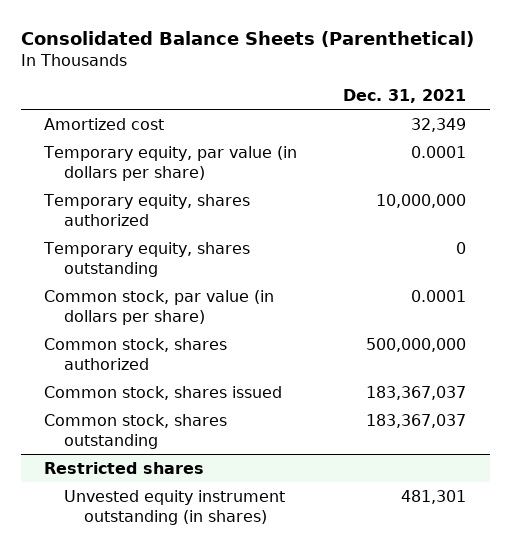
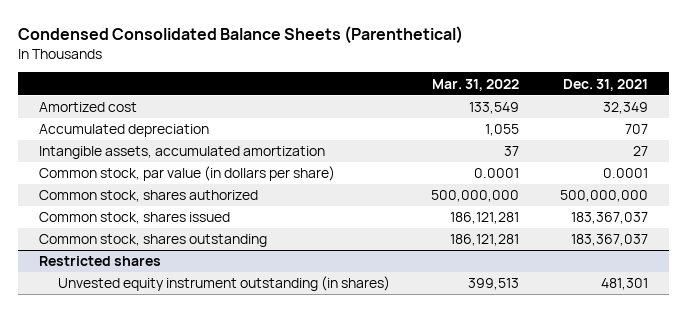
[20,30,474,47] Consolidated Balance Sheets (Parenthetical) -> [18,25,464,44] Condensed Consolidated Balance Sheets (Parenthetical)
none -> [432,78,520,91] Mar. 31, 2022
[42,145,297,181] Temporary equity, par value (in dollars per share) -> none
[42,193,250,226] Temporary equity, shares authorized -> none
[42,241,250,277] Temporary equity, shares outstanding -> none
none -> [38,124,209,138] Accumulated depreciation
none -> [38,146,325,160] Intangible assets, accumulated amortization

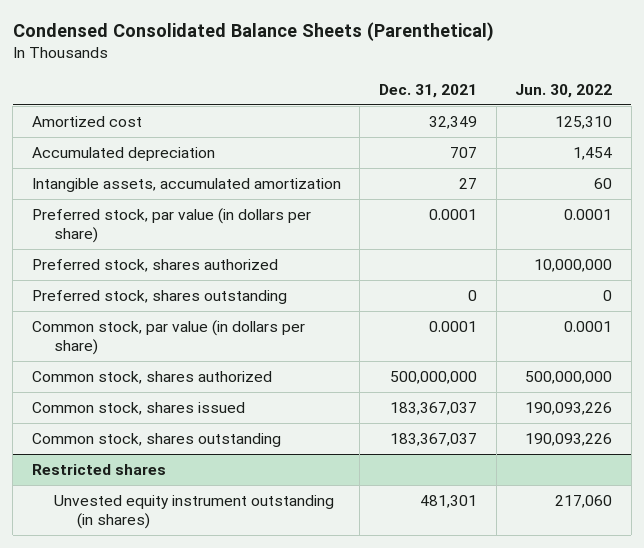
[432,78,520,91] Mar. 31, 2022 -> none
none -> [515,83,613,98] Jun. 30, 2022
none -> [31,208,311,244] Preferred stock, par value (in dollars per share)
none -> [31,259,278,273] Preferred stock, shares authorized
none -> [31,290,287,305] Preferred stock, shares outstanding

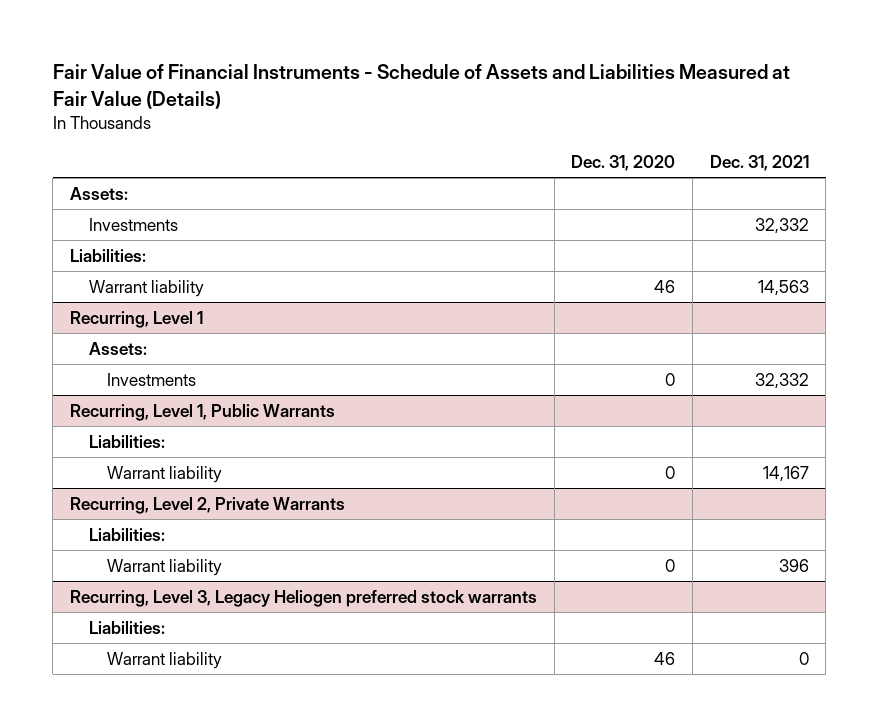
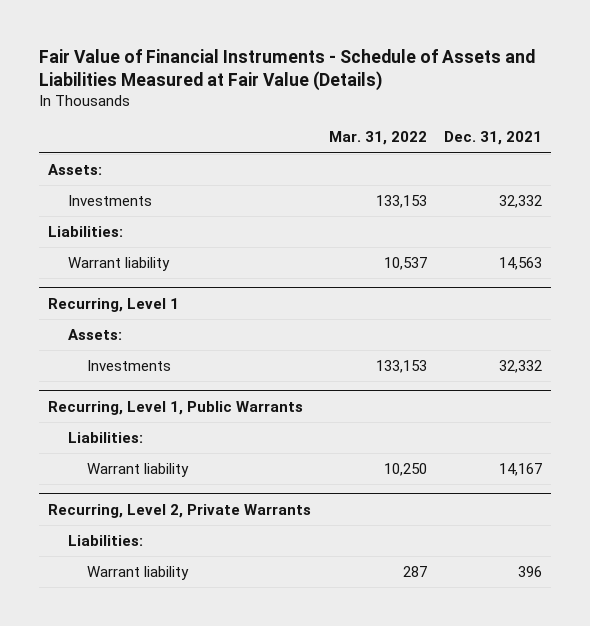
[571,154,676,171] Dec. 31, 2020 -> none
none -> [328,131,427,146] Mar. 31, 2022
[69,589,537,607] Recurring, Level 3, Legacy Heliogen preferred stock warrants -> none
[88,620,165,634] Liabilities: -> none
[107,651,223,669] Warrant liability -> none

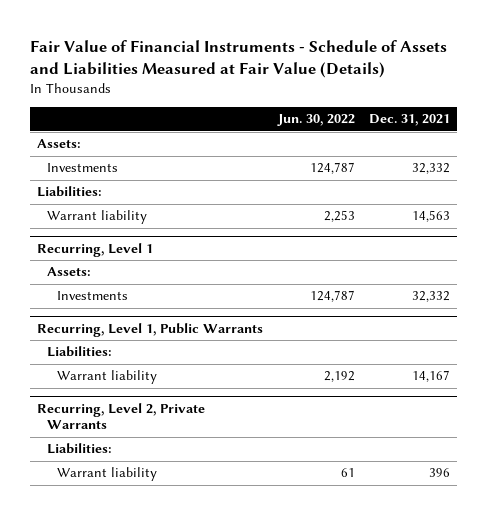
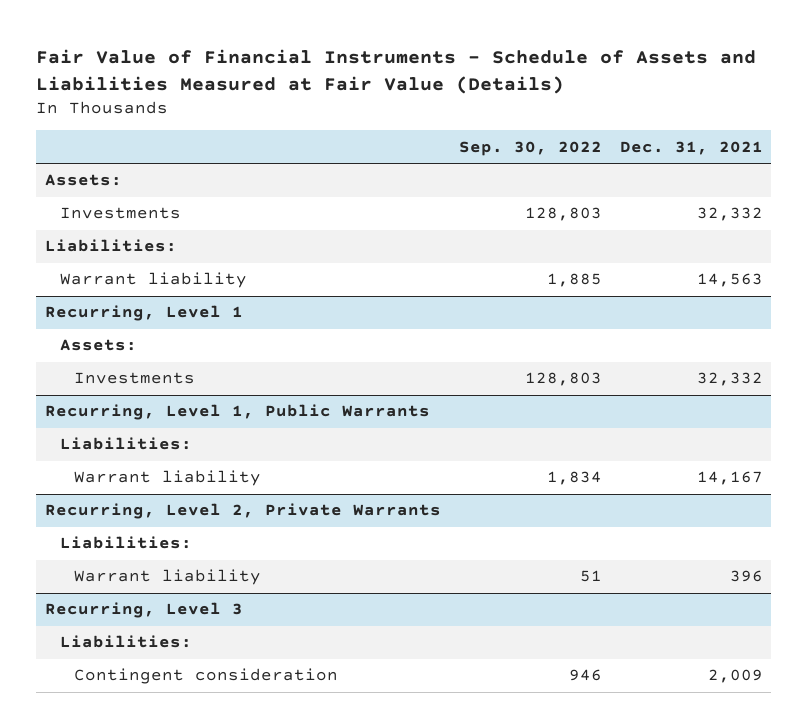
[276,114,355,127] Jun. 30, 2022 -> none
none -> [458,140,602,156] Sep. 30, 2022
none -> [45,602,244,619] Recurring, Level 3
none -> [59,635,192,649] Liabilities:
none -> [74,668,339,685] Contingent consideration

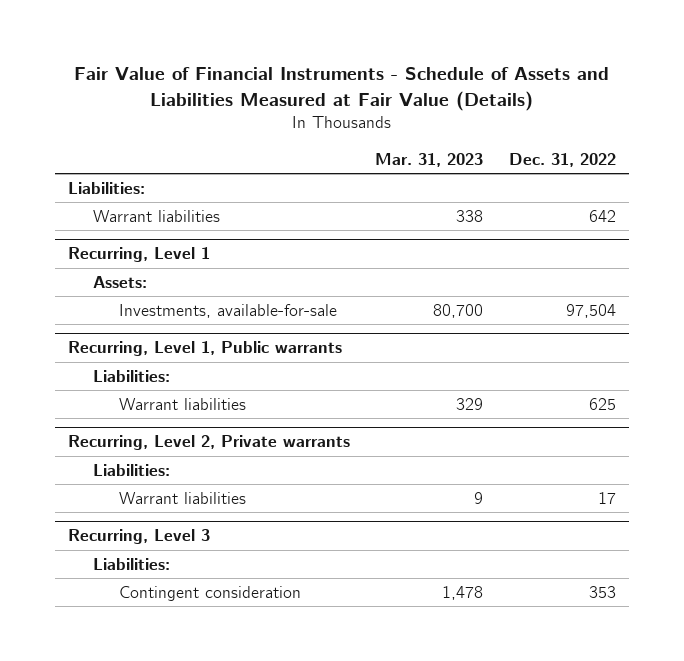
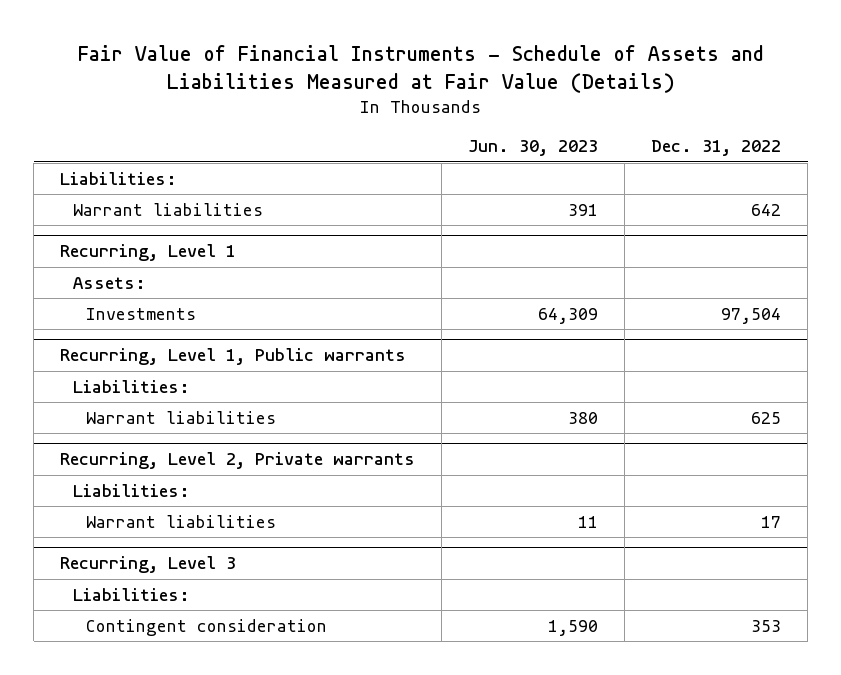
[375,152,484,167] Mar. 31, 2023 -> none
none -> [468,140,599,157] Jun. 30, 2023
[118,303,337,318] Investments, available-for-sale -> [85,307,196,320] Investments

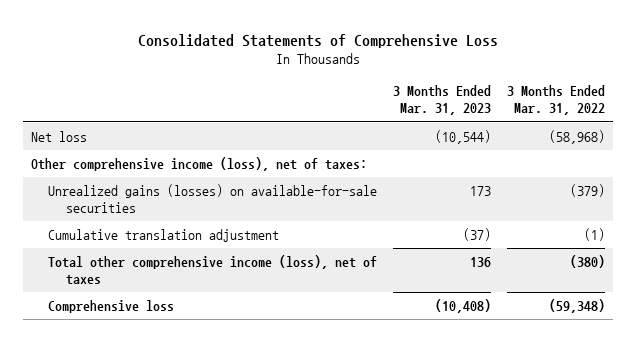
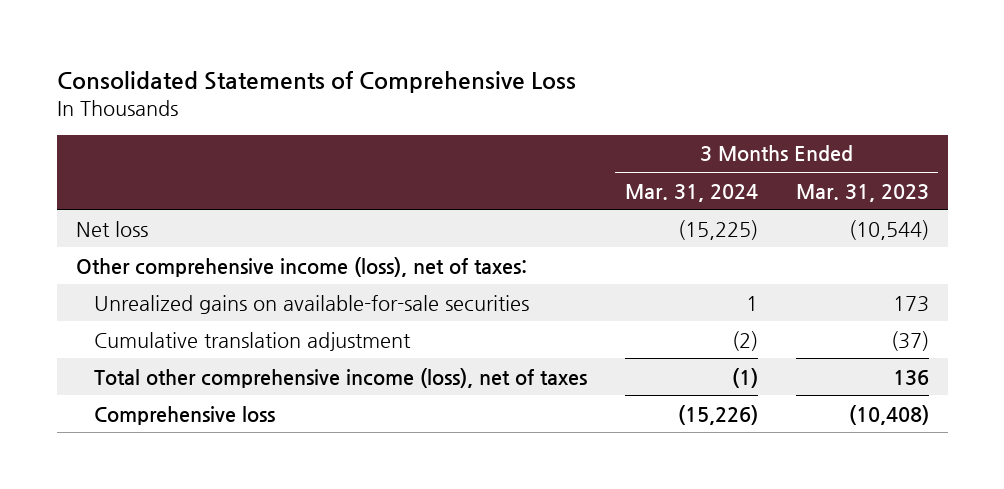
[507,85,606,116] 3 Months Ended Mar. 31, 2022 -> none
none -> [624,183,758,202] Mar. 31, 2024
[48,184,378,214] Unrealized gains (losses) on available-for-sale securities -> [93,294,529,314] Unrealized gains on available-for-sale securities

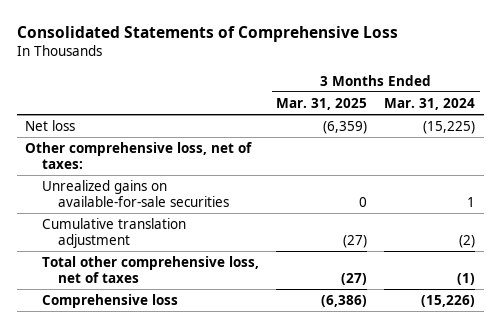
[795,183,929,202] Mar. 31, 2023 -> none
none -> [275,98,367,111] Mar. 31, 2025
[75,256,527,277] Other comprehensive income (loss), net of taxes: -> [25,142,253,170] Other comprehensive loss, net of taxes:
[93,367,587,388] Total other comprehensive income (loss), net of taxes -> [41,256,259,284] Total other comprehensive loss, net of taxes

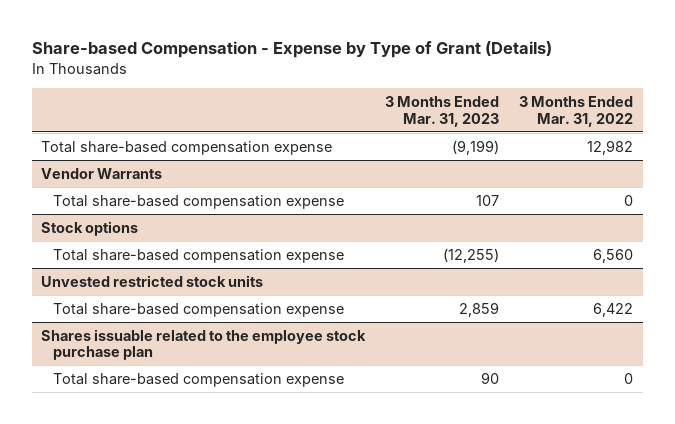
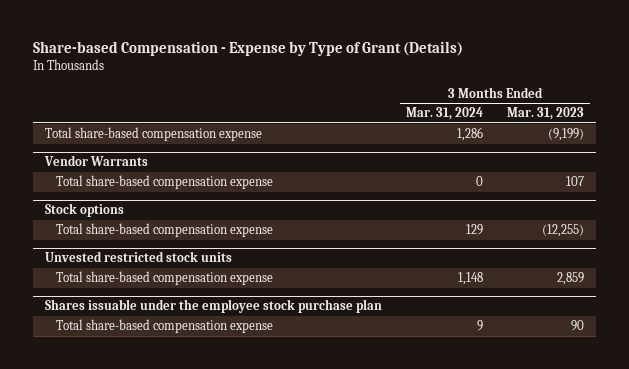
[519,95,634,127] 3 Months Ended Mar. 31, 2022 -> none
none -> [406,107,484,121] Mar. 31, 2024
[41,328,367,361] Shares issuable related to the employee stock purchase plan -> [44,299,382,314] Shares issuable under the employee stock purchase plan

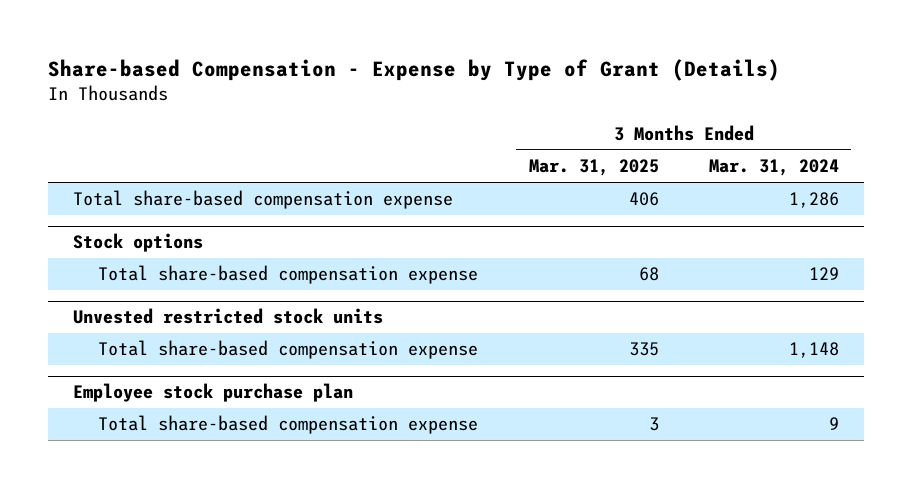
[507,107,585,121] Mar. 31, 2023 -> none
none -> [528,159,659,177] Mar. 31, 2025
[43,155,148,167] Vendor Warrants -> none
[55,175,273,190] Total share-based compensation expense -> none
[44,299,382,314] Shares issuable under the employee stock purchase plan -> [73,383,354,403] Employee stock purchase plan

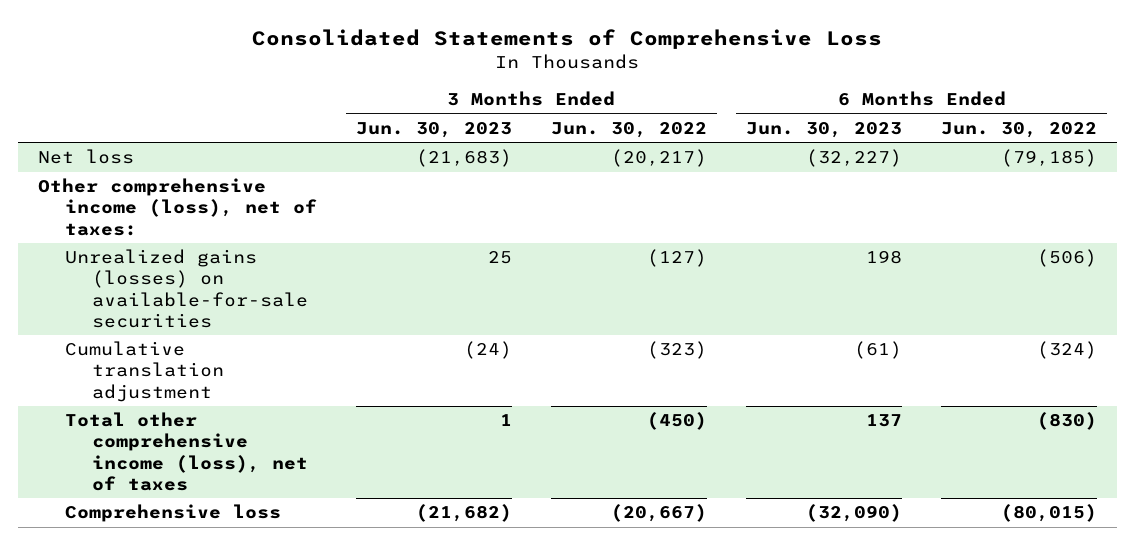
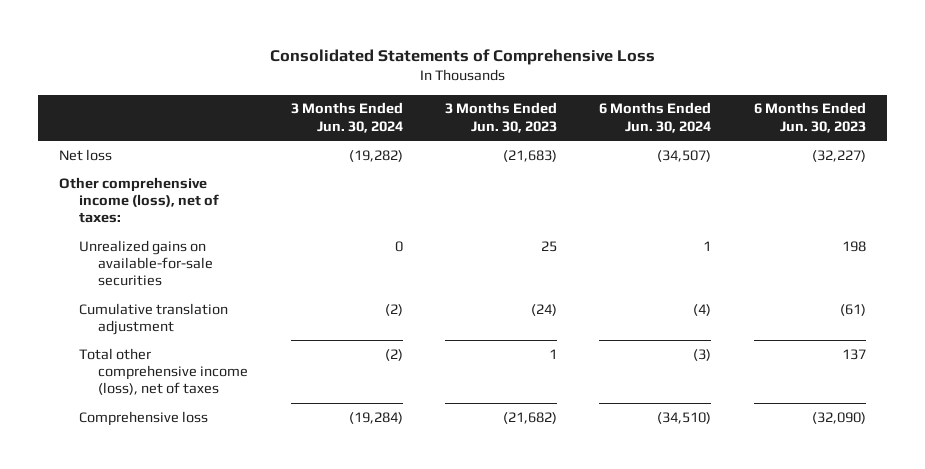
[550,122,707,139] Jun. 30, 2022 -> none
[941,122,1098,139] Jun. 30, 2022 -> none
none -> [290,102,403,133] 3 Months Ended Jun. 30, 2024
none -> [599,102,712,133] 6 Months Ended Jun. 30, 2024
[64,249,308,328] Unrealized gains (losses) on available-for-sale securities -> [78,239,214,287] Unrealized gains on available-for-sale securities

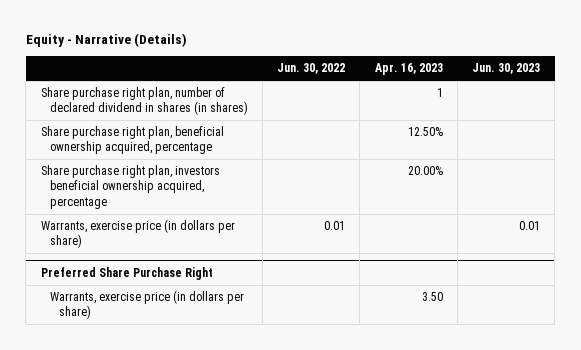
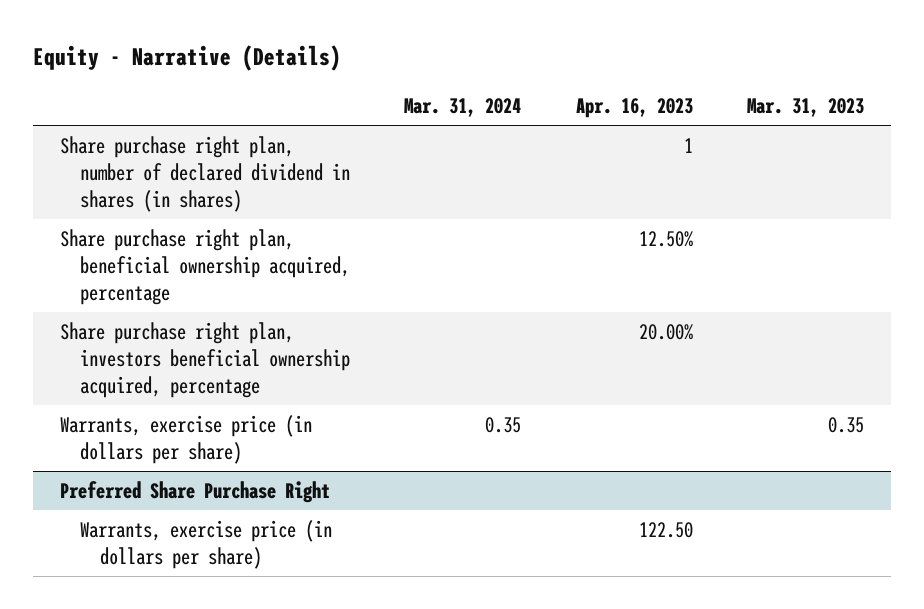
[277,63,346,75] Jun. 30, 2022 -> none
[472,63,541,75] Jun. 30, 2023 -> none
none -> [404,98,522,118] Mar. 31, 2024
none -> [746,98,864,118] Mar. 31, 2023
[421,292,443,302] 3.50 -> [638,521,693,538] 122.50

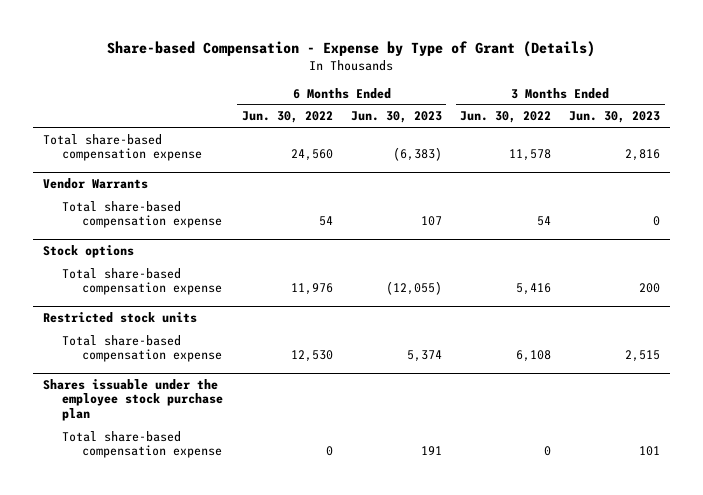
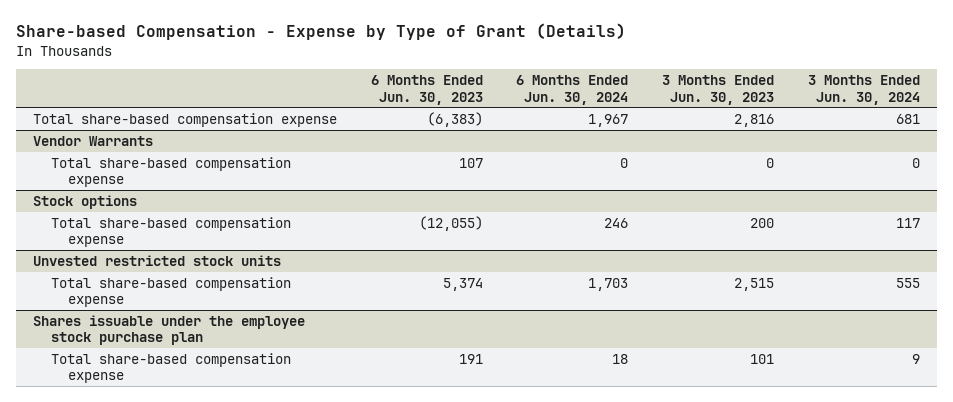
[241,111,333,124] Jun. 30, 2022 -> none
[460,111,552,124] Jun. 30, 2022 -> none
none -> [516,75,629,105] 6 Months Ended Jun. 30, 2024
none -> [808,75,921,105] 3 Months Ended Jun. 30, 2024
[42,311,197,323] Restricted stock units -> [32,254,281,266] Unvested restricted stock units

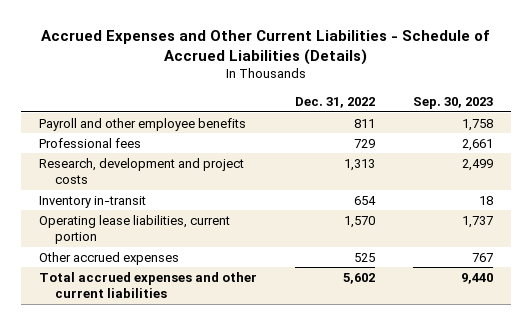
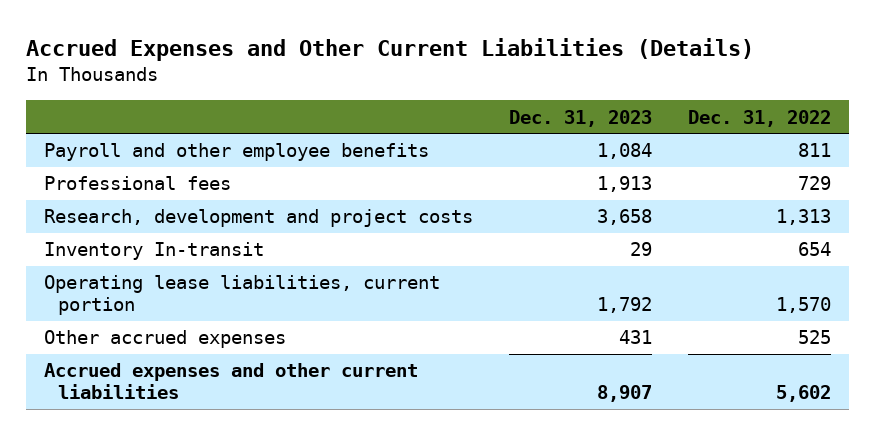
[40,29,490,65] Accrued Expenses and Other Current Liabilities - Schedule of Accrued Liabilities (Details) -> [26,37,755,61] Accrued Expenses and Other Current Liabilities (Details)
[412,96,493,109] Sep. 30, 2023 -> none
none -> [509,109,653,127] Dec. 31, 2023
[39,195,147,208] Inventory in-transit -> [44,242,265,261] Inventory In-transit
[39,271,258,299] Total accrued expenses and other current liabilities -> [44,363,419,400] Accrued expenses and other current liabilities

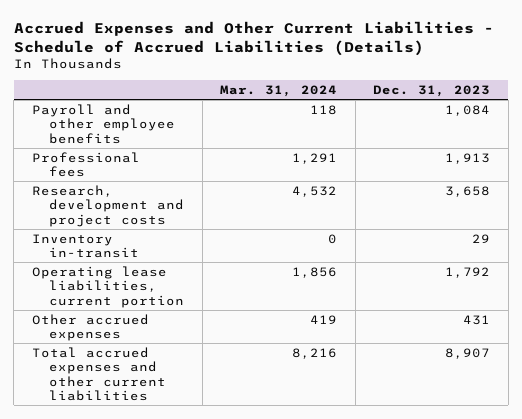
[26,37,755,61] Accrued Expenses and Other Current Liabilities (Details) -> [13,20,494,56] Accrued Expenses and Other Current Liabilities - Schedule of Accrued Liabilities (Details)
[688,109,832,127] Dec. 31, 2022 -> none
none -> [220,85,338,98] Mar. 31, 2024
[44,242,265,261] Inventory In-transit -> [31,233,140,259] Inventory in-transit
[44,363,419,400] Accrued expenses and other current liabilities -> [31,346,167,402] Total accrued expenses and other current liabilities

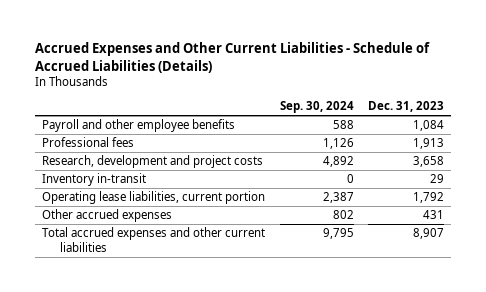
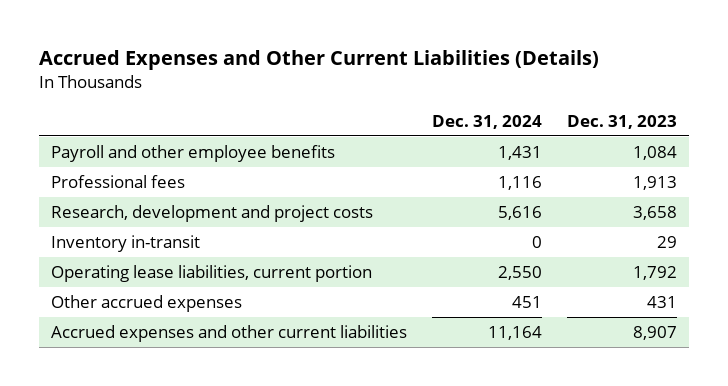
[35,41,431,73] Accrued Expenses and Other Current Liabilities - Schedule of Accrued Liabilities (Details) -> [38,50,599,71] Accrued Expenses and Other Current Liabilities (Details)
[279,101,354,114] Sep. 30, 2024 -> none
none -> [431,114,542,129] Dec. 31, 2024
[42,227,266,252] Total accrued expenses and other current liabilities -> [51,325,408,343] Accrued expenses and other current liabilities

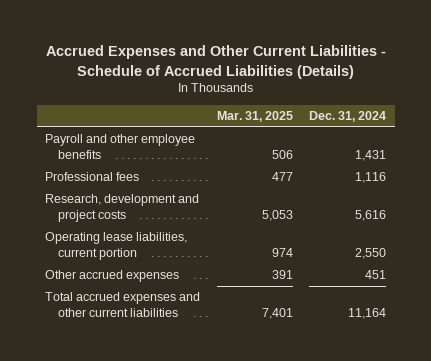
[38,50,599,71] Accrued Expenses and Other Current Liabilities (Details) -> [45,45,386,79] Accrued Expenses and Other Current Liabilities - Schedule of Accrued Liabilities (Details)
[566,114,677,129] Dec. 31, 2023 -> none
none -> [216,111,293,123] Mar. 31, 2025
[51,235,201,253] Inventory in-transit -> none
[51,325,408,343] Accrued expenses and other current liabilities -> [45,292,201,318] Total accrued expenses and other current liabilities

